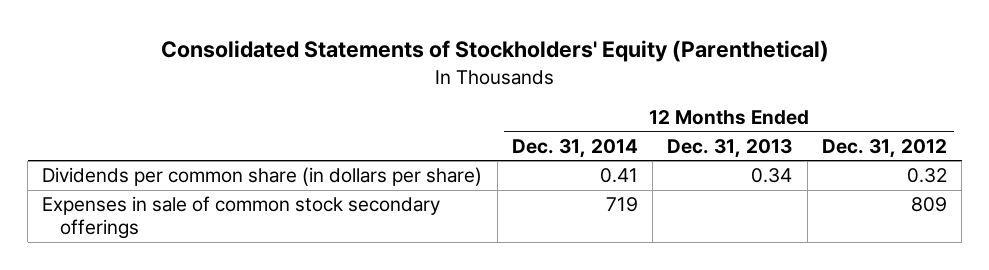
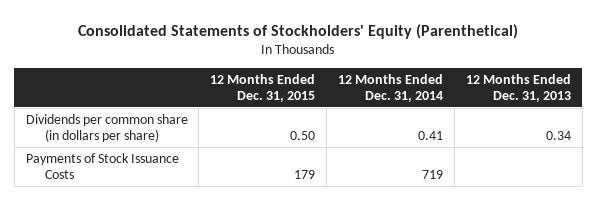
[821,138,947,158] Dec. 31, 2012 -> none
none -> [210,73,316,103] 12 Months Ended Dec. 31, 2015
[42,196,441,240] Expenses in sale of common stock secondary offerings -> [25,152,179,180] Payments of Stock Issuance Costs

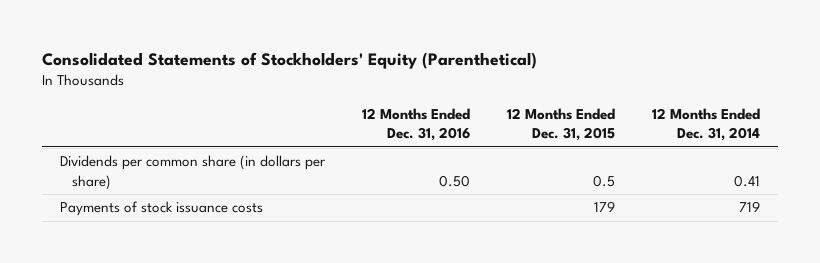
[465,73,571,103] 12 Months Ended Dec. 31, 2013 -> none
none -> [362,107,471,142] 12 Months Ended Dec. 31, 2016
[290,131,316,141] 0.50 -> [592,174,615,187] 0.5
[25,152,179,180] Payments of Stock Issuance Costs -> [60,201,264,217] Payments of stock issuance costs

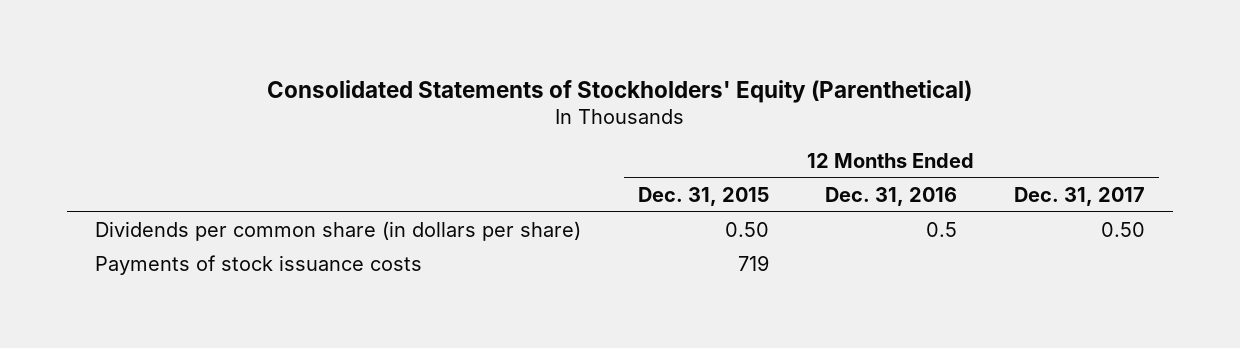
[651,107,760,142] 12 Months Ended Dec. 31, 2014 -> none
none -> [1013,187,1145,207] Dec. 31, 2017
[439,174,471,187] 0.50 -> [926,222,958,238] 0.5
[592,174,615,187] 0.5 -> [724,222,769,238] 0.50
[593,201,615,213] 179 -> [737,255,769,272] 719

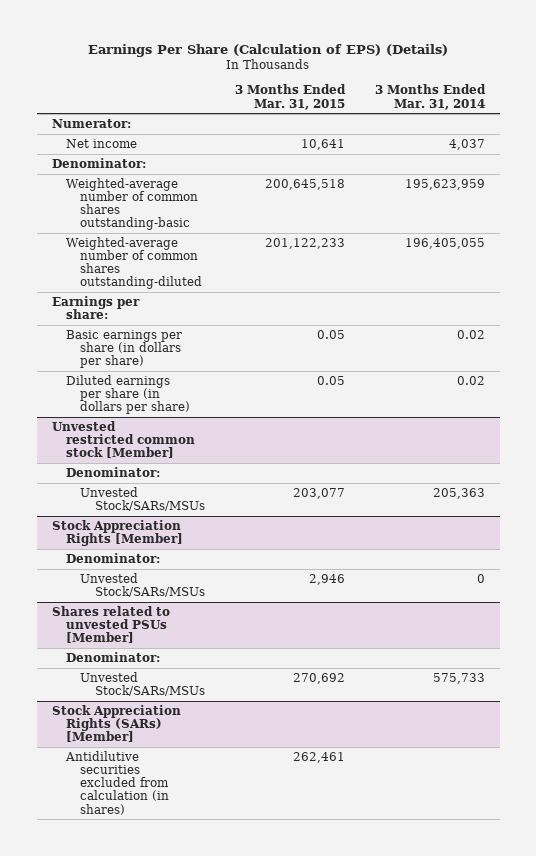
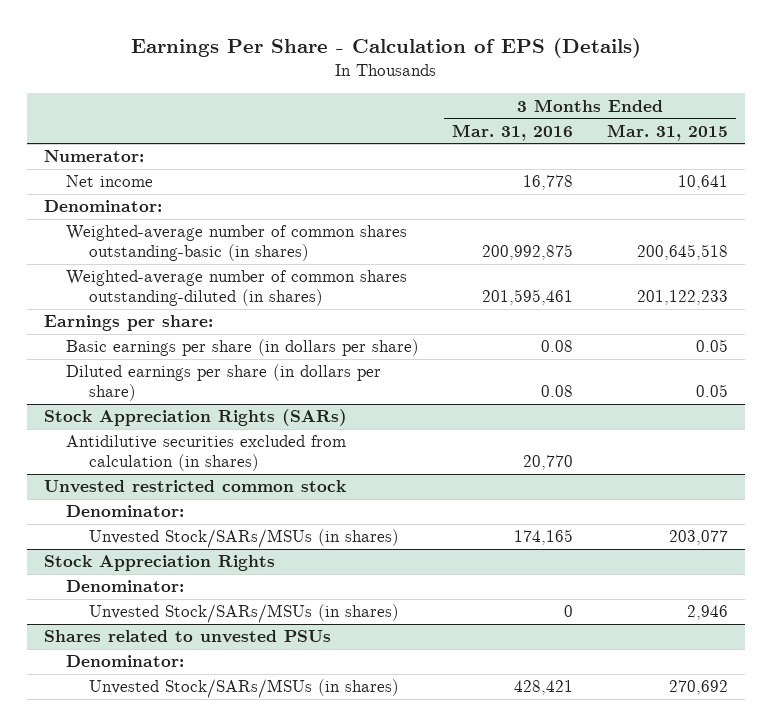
[88,44,449,58] Earnings Per Share (Calculation of EPS) (Details) -> [130,38,641,59] Earnings Per Share - Calculation of EPS (Details)
[374,84,486,110] 3 Months Ended Mar. 31, 2014 -> none
none -> [452,123,574,141] Mar. 31, 2016
[65,177,199,231] Weighted-average number of common shares outstanding-basic -> [66,225,408,262] Weighted-average number of common shares outstanding-basic (in shares)
[65,236,203,290] Weighted-average number of common shares outstanding-diluted -> [66,270,408,307] Weighted-average number of common shares outstanding-diluted (in shares)
none -> [43,409,347,427] Stock Appreciation Rights (SARs)
none -> [66,435,347,472] Antidilutive securities excluded from calculation (in shares)
[51,420,195,459] Unvested restricted common stock [Member] -> [43,480,346,494] Unvested restricted common stock
[80,486,205,512] Unvested Stock/SARs/MSUs -> [88,529,399,549] Unvested Stock/SARs/MSUs (in shares)
[51,519,183,547] Stock Appreciation Rights [Member] -> [43,555,275,572] Stock Appreciation Rights
[80,572,205,598] Unvested Stock/SARs/MSUs -> [88,604,399,624] Unvested Stock/SARs/MSUs (in shares)
[51,605,170,644] Shares related to unvested PSUs [Member] -> [43,630,331,644] Shares related to unvested PSUs
[51,704,181,743] Stock Appreciation Rights (SARs) [Member] -> none
[64,750,170,815] Antidilutive securities excluded from calculation (in shares) -> none
[80,671,205,697] Unvested Stock/SARs/MSUs -> [88,679,399,699] Unvested Stock/SARs/MSUs (in shares)

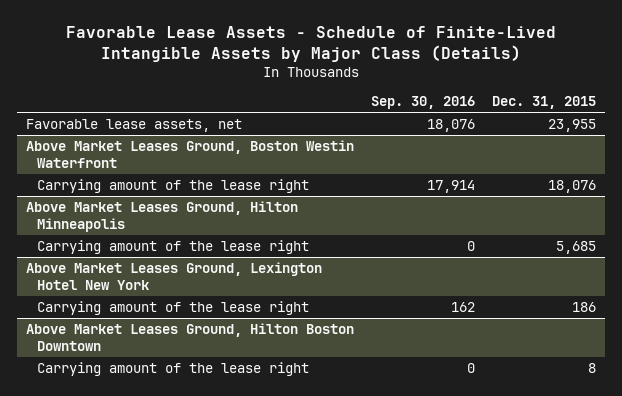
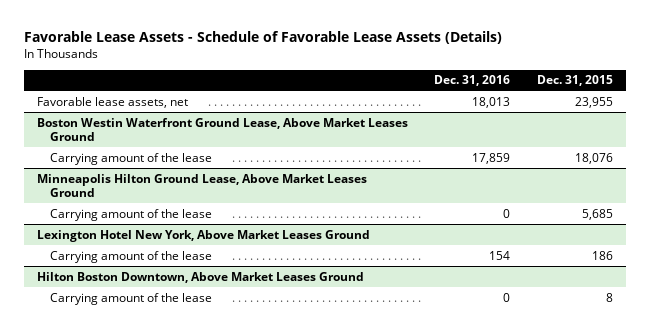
[66,25,557,62] Favorable Lease Assets - Schedule of Finite-Lived Intangible Assets by Major Class (Details) -> [24,31,503,45] Favorable Lease Assets - Schedule of Favorable Lease Assets (Details)
[371,96,476,110] Sep. 30, 2016 -> none
none -> [434,75,511,87] Dec. 31, 2016
[25,139,354,169] Above Market Leases Ground, Boston Westin Waterfront -> [37,117,409,141] Boston Westin Waterfront Ground Lease, Above Market Leases Ground
[36,178,309,193] Carrying amount of the lease right -> [49,152,212,165] Carrying amount of the lease
[25,200,298,233] Above Market Leases Ground, Hilton Minneapolis -> [37,173,368,197] Minneapolis Hilton Ground Lease, Above Market Leases Ground
[36,239,309,254] Carrying amount of the lease right -> [49,208,212,221] Carrying amount of the lease
[25,261,322,291] Above Market Leases Ground, Lexington Hotel New York -> [37,229,371,242] Lexington Hotel New York, Above Market Leases Ground
[36,300,309,315] Carrying amount of the lease right -> [49,250,212,263] Carrying amount of the lease
[25,322,354,352] Above Market Leases Ground, Hilton Boston Downtown -> [37,271,365,283] Hilton Boston Downtown, Above Market Leases Ground
[36,361,309,376] Carrying amount of the lease right -> [49,292,212,305] Carrying amount of the lease

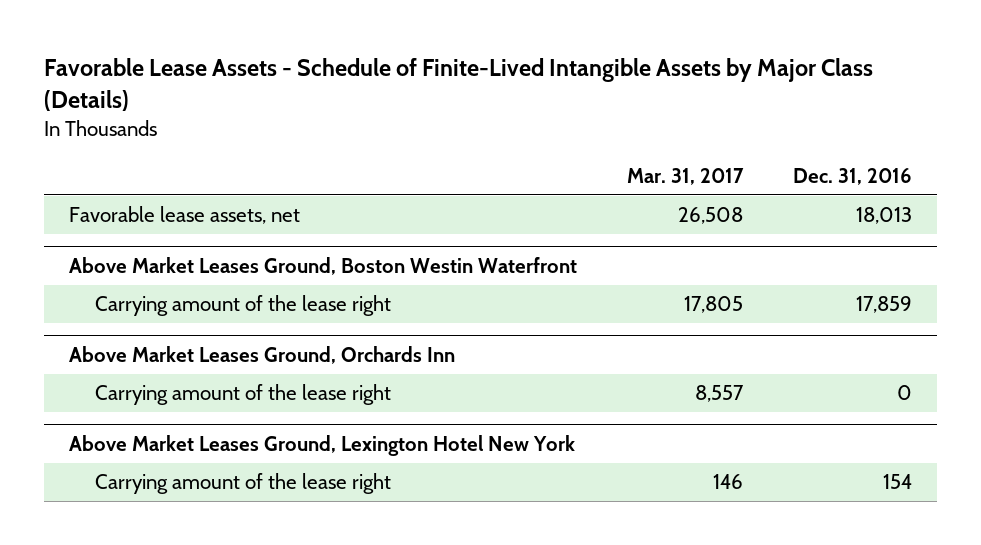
[24,31,503,45] Favorable Lease Assets - Schedule of Favorable Lease Assets (Details) -> [44,58,874,112] Favorable Lease Assets - Schedule of Finite-Lived Intangible Assets by Major Class (Details)
[536,75,613,87] Dec. 31, 2015 -> none
none -> [627,167,745,185] Mar. 31, 2017
[37,173,368,197] Minneapolis Hilton Ground Lease, Above Market Leases Ground -> none
[37,271,365,283] Hilton Boston Downtown, Above Market Leases Ground -> none
[49,292,212,305] Carrying amount of the lease -> none
[37,117,409,141] Boston Westin Waterfront Ground Lease, Above Market Leases Ground -> [69,256,578,275] Above Market Leases Ground, Boston Westin Waterfront
[49,152,212,165] Carrying amount of the lease -> [95,295,392,317] Carrying amount of the lease right
none -> [69,345,456,364] Above Market Leases Ground, Orchards Inn
[49,208,212,221] Carrying amount of the lease -> [95,384,392,406] Carrying amount of the lease right
[37,229,371,242] Lexington Hotel New York, Above Market Leases Ground -> [69,434,576,456] Above Market Leases Ground, Lexington Hotel New York
[49,250,212,263] Carrying amount of the lease -> [95,473,392,495] Carrying amount of the lease right

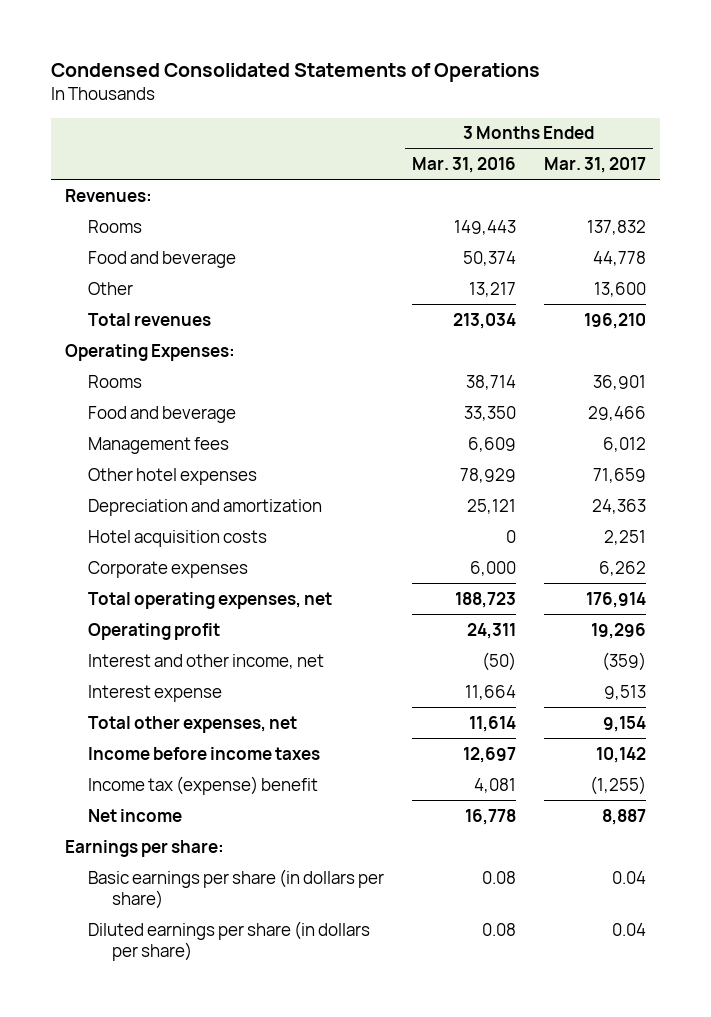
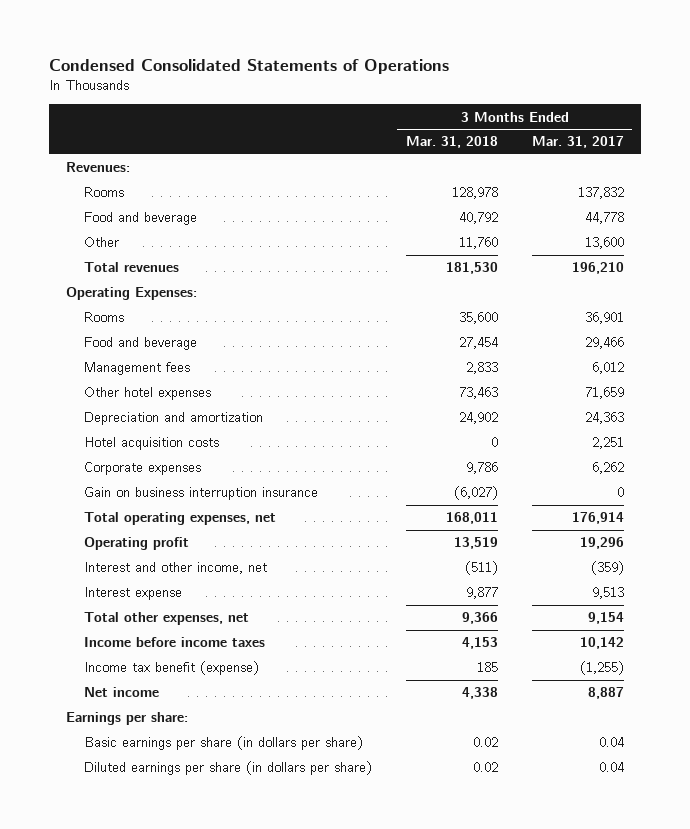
[412,156,517,173] Mar. 31, 2016 -> none
none -> [405,136,498,149] Mar. 31, 2018
none -> [83,487,318,501] Gain on business interruption insurance
[88,775,319,795] Income tax (expense) benefit -> [83,661,259,676] Income tax benefit (expense)

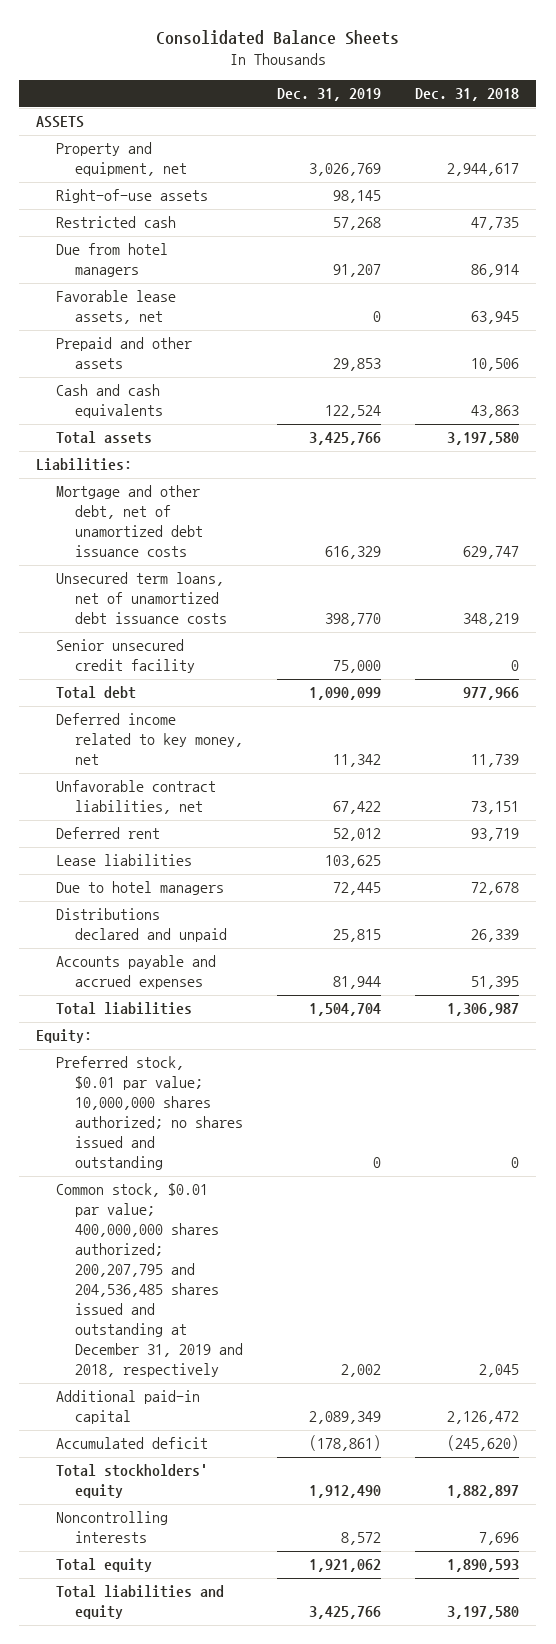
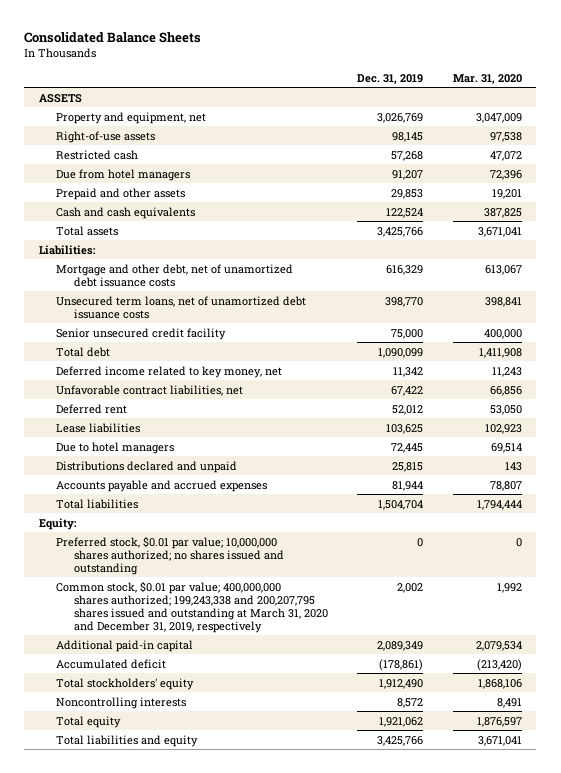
[415,88,520,102] Dec. 31, 2018 -> none
none -> [452,73,522,84] Mar. 31, 2020
[55,290,176,325] Favorable lease assets, net -> none
[55,1183,244,1378] Common stock, $0.01 par value; 400,000,000 shares authorized; 200,207,795 and 204,536,485 shares issued and outstanding at December 31, 2019 and 2018, respectively -> [56,580,328,633] Common stock, $0.01 par value; 400,000,000 shares authorized; 199,243,338 and 200,207,795 shares issued and outstanding at March 31, 2020 and December 31, 2019, respectively

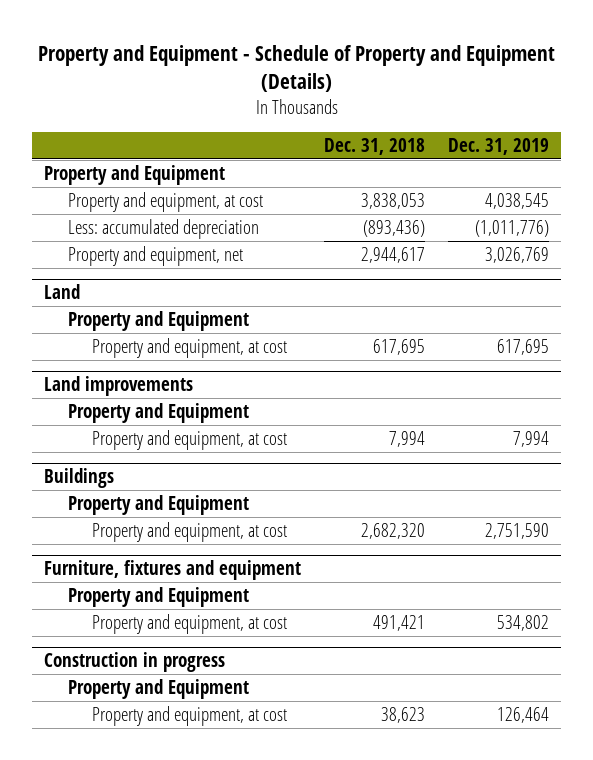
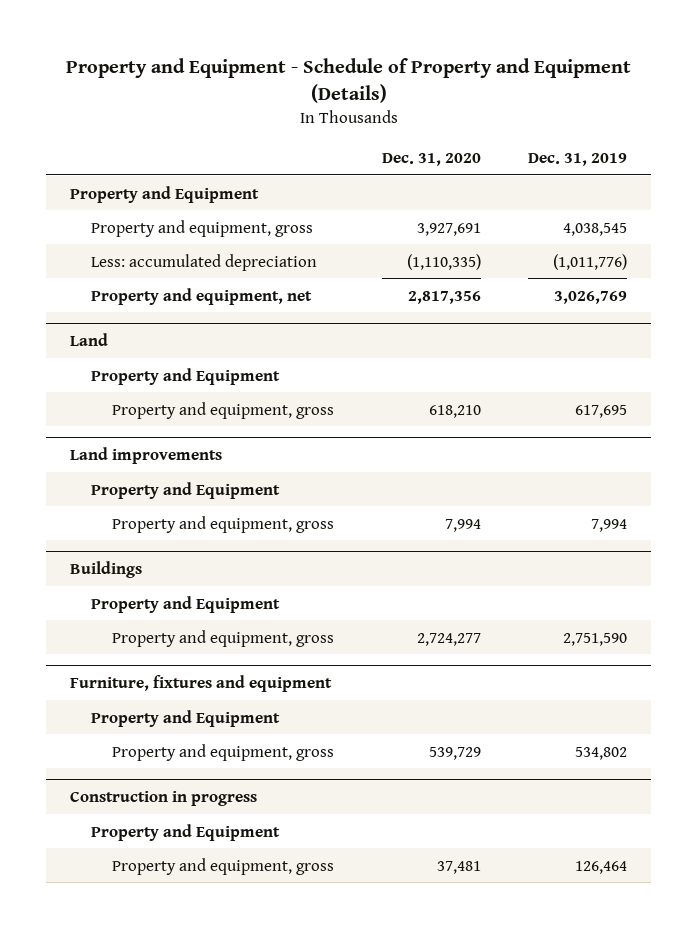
[324,137,426,155] Dec. 31, 2018 -> none
none -> [381,152,481,166] Dec. 31, 2020
[68,191,264,212] Property and equipment, at cost -> [90,219,313,237] Property and equipment, gross
[92,337,288,358] Property and equipment, at cost -> [111,401,334,419] Property and equipment, gross
[92,429,288,450] Property and equipment, at cost -> [111,515,334,533] Property and equipment, gross
[92,521,288,542] Property and equipment, at cost -> [111,629,334,647] Property and equipment, gross
[92,613,288,634] Property and equipment, at cost -> [111,743,334,761] Property and equipment, gross
[92,705,288,726] Property and equipment, at cost -> [111,857,334,875] Property and equipment, gross

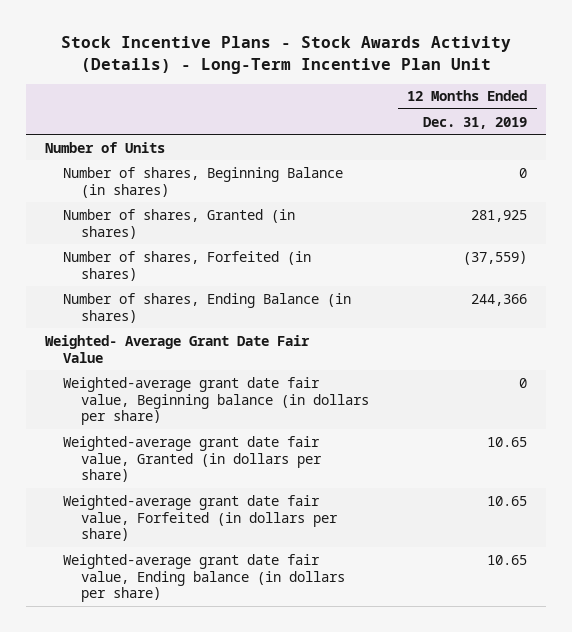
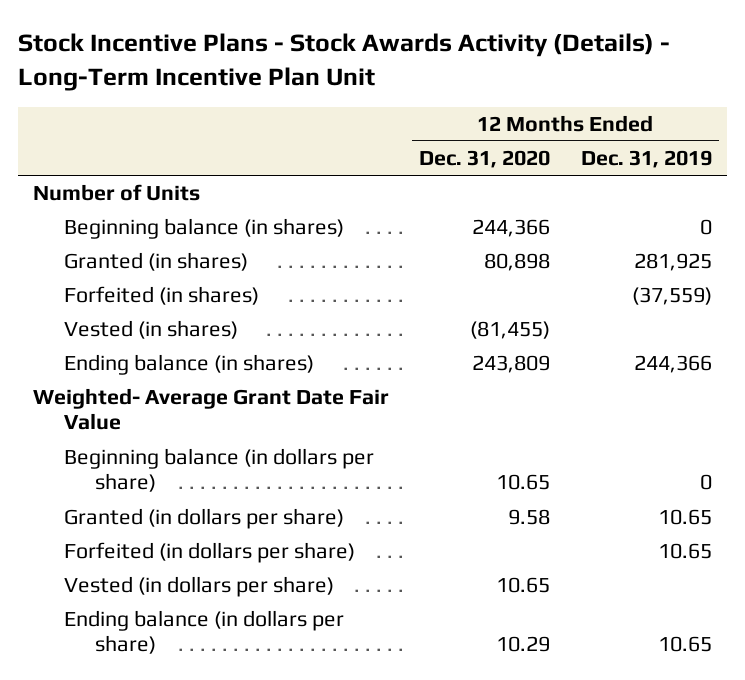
none -> [419,150,551,169] Dec. 31, 2020
[62,166,343,198] Number of shares, Beginning Balance (in shares) -> [63,218,344,240] Beginning balance (in shares)
[62,208,295,239] Number of shares, Granted (in shares) -> [63,252,248,272] Granted (in shares)
[62,250,311,281] Number of shares, Forfeited (in shares) -> [63,286,259,306] Forfeited (in shares)
none -> [63,320,238,340] Vested (in shares)
[62,292,351,323] Number of shares, Ending Balance (in shares) -> [63,354,314,376] Ending balance (in shares)
[62,376,369,426] Weighted-average grant date fair value, Beginning balance (in dollars per share) -> [63,448,374,493] Beginning balance (in dollars per share)
[62,435,322,483] Weighted-average grant date fair value, Granted (in dollars per share) -> [63,508,344,530] Granted (in dollars per share)
[62,494,338,542] Weighted-average grant date fair value, Forfeited (in dollars per share) -> [63,542,355,564] Forfeited (in dollars per share)
none -> [63,576,334,598] Vested (in dollars per share)
[62,553,345,603] Weighted-average grant date fair value, Ending balance (in dollars per share) -> [63,610,344,655] Ending balance (in dollars per share)

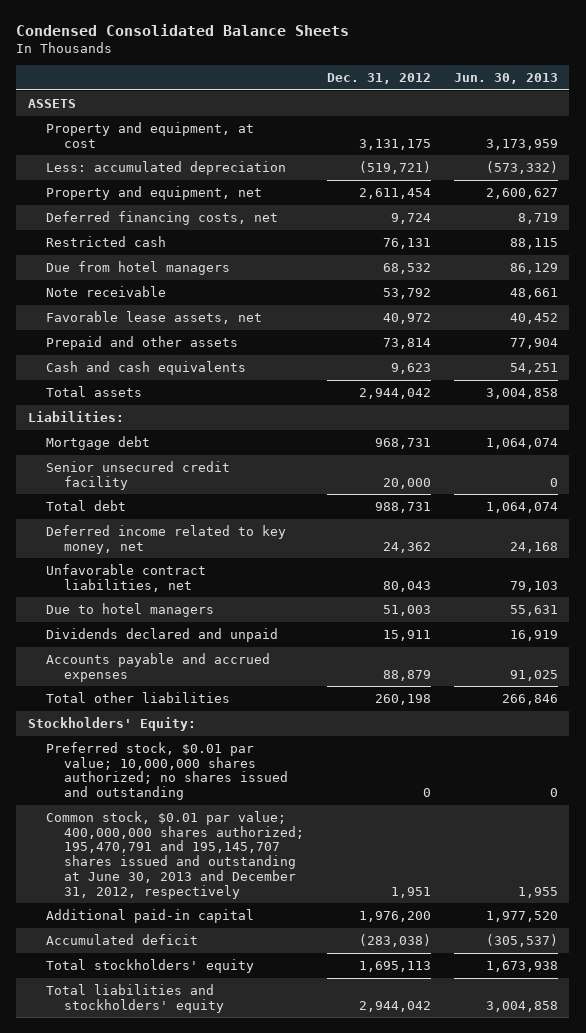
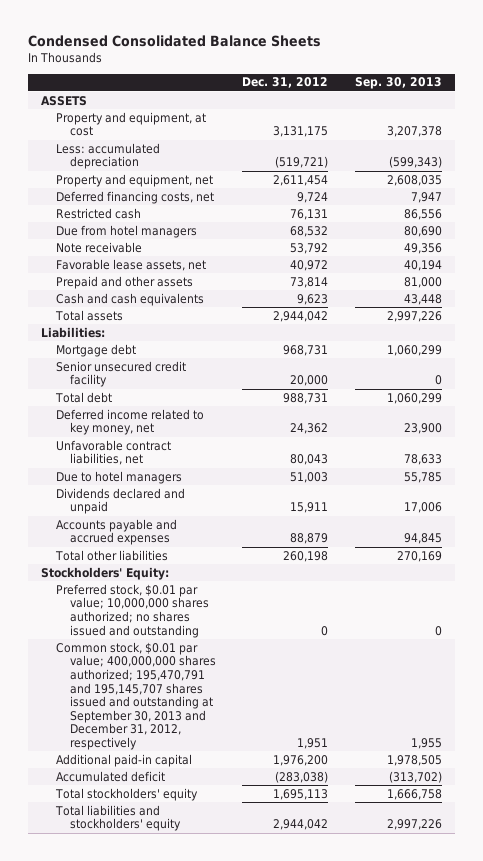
[453,73,558,85] Jun. 30, 2013 -> none
none -> [354,77,442,90] Sep. 30, 2013
[45,810,304,899] Common stock, $0.01 par value; 400,000,000 shares authorized; 195,470,791 and 195,145,707 shares issued and outstanding at June 30, 2013 and December 31, 2012, respectively -> [55,641,217,751] Common stock, $0.01 par value; 400,000,000 shares authorized; 195,470,791 and 195,145,707 shares issued and outstanding at September 30, 2013 and December 31, 2012, respectively

